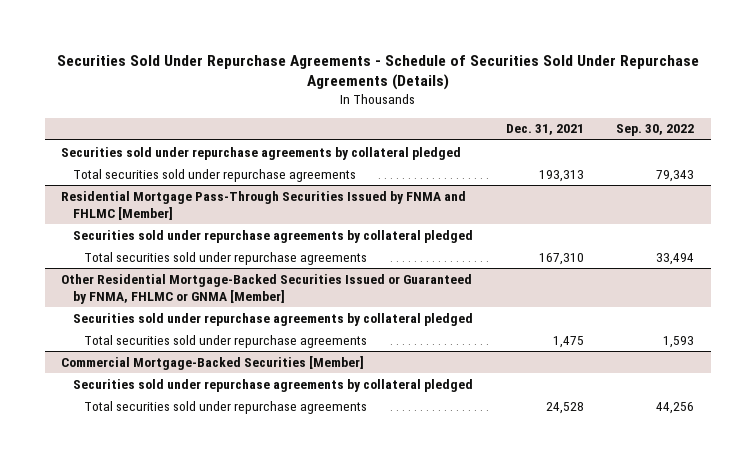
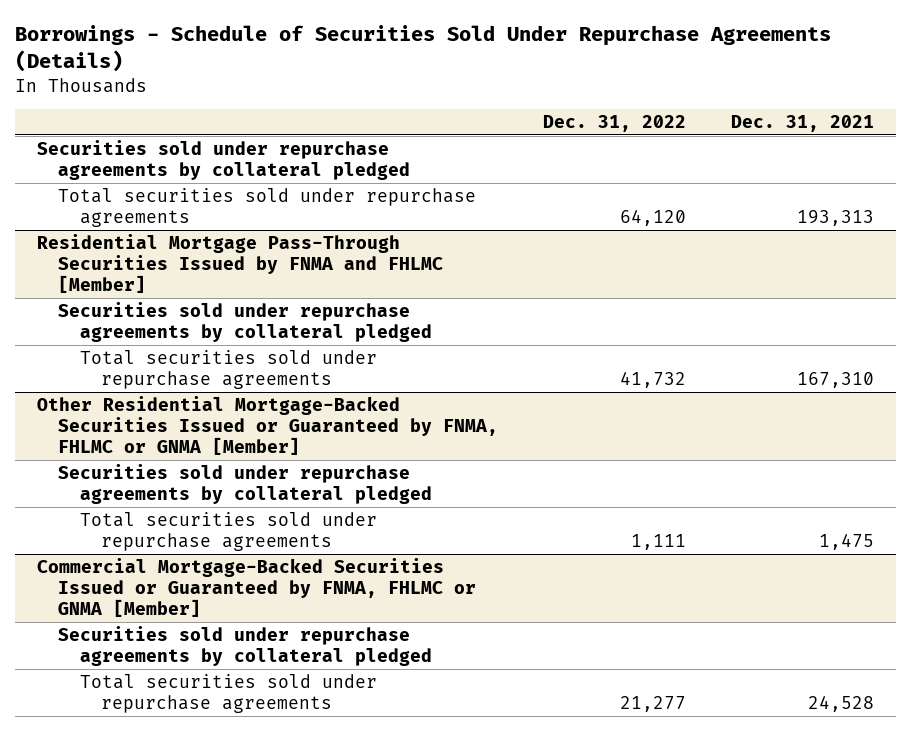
[56,54,699,91] Securities Sold Under Repurchase Agreements - Schedule of Securities Sold Under Repurchase Agreements (Details) -> [14,25,831,73] Borrowings - Schedule of Securities Sold Under Repurchase Agreements (Details)
[616,124,695,137] Sep. 30, 2022 -> none
none -> [543,114,687,132] Dec. 31, 2022
[61,355,365,370] Commercial Mortgage-Backed Securities [Member] -> [36,557,477,618] Commercial Mortgage-Backed Securities Issued or Guaranteed by FNMA, FHLMC or GNMA [Member]

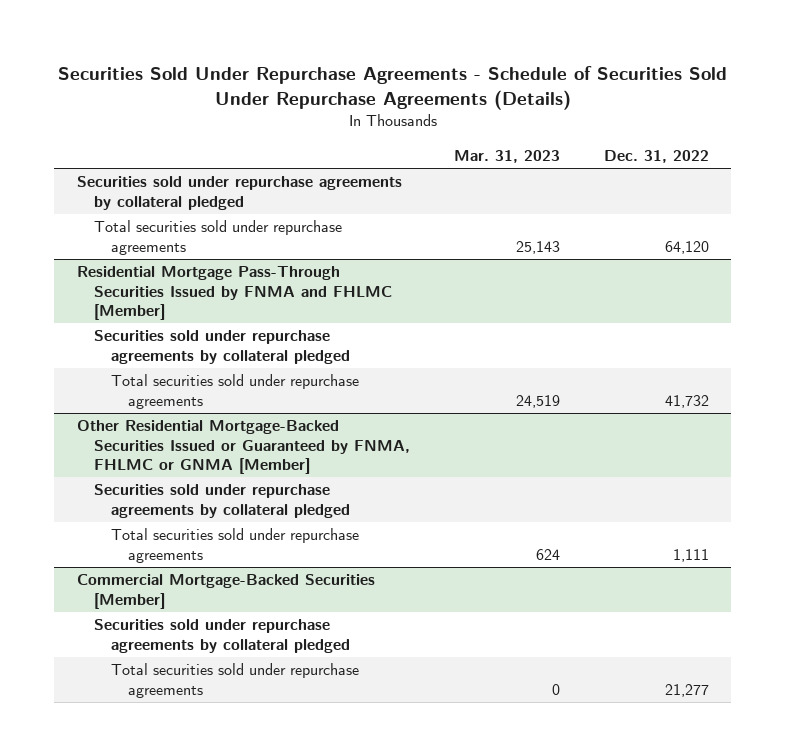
[14,25,831,73] Borrowings - Schedule of Securities Sold Under Repurchase Agreements (Details) -> [57,65,727,110] Securities Sold Under Repurchase Agreements - Schedule of Securities Sold Under Repurchase Agreements (Details)
[730,114,874,132] Dec. 31, 2021 -> none
none -> [453,149,560,163] Mar. 31, 2023
[36,557,477,618] Commercial Mortgage-Backed Securities Issued or Guaranteed by FNMA, FHLMC or GNMA [Member] -> [76,574,375,609] Commercial Mortgage-Backed Securities [Member]

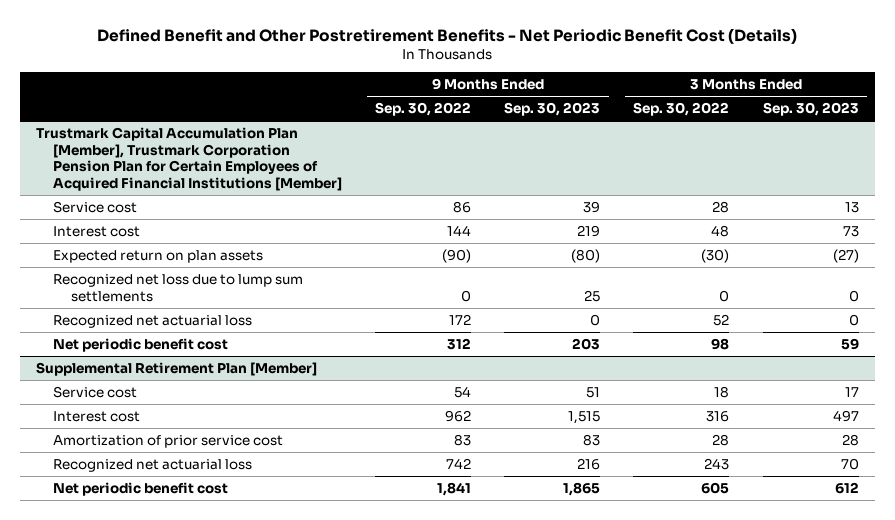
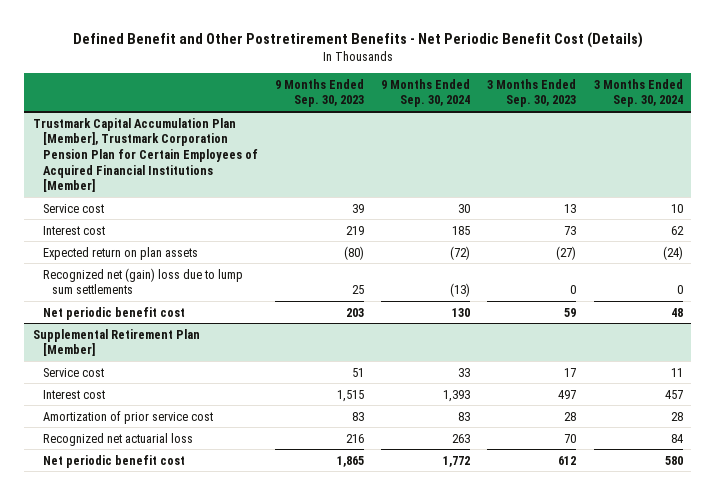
[375,102,472,117] Sep. 30, 2022 -> none
[633,102,730,117] Sep. 30, 2022 -> none
none -> [381,78,471,108] 9 Months Ended Sep. 30, 2024
none -> [593,78,683,108] 3 Months Ended Sep. 30, 2024
[53,314,253,328] Recognized net actuarial loss -> none
[53,273,304,302] Recognized net loss due to lump sum settlements -> [42,267,243,295] Recognized net (gain) loss due to lump sum settlements

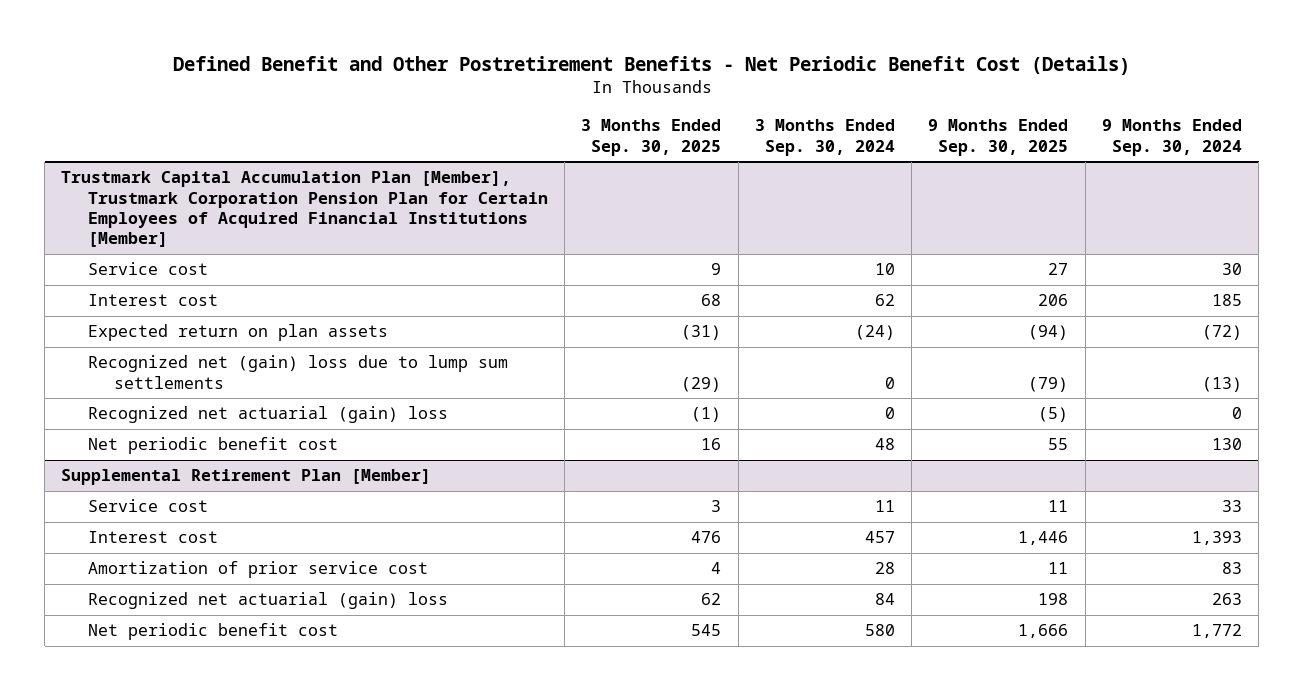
[274,78,364,108] 9 Months Ended Sep. 30, 2023 -> none
[487,78,577,108] 3 Months Ended Sep. 30, 2023 -> none
none -> [581,119,722,156] 3 Months Ended Sep. 30, 2025
none -> [928,119,1069,156] 9 Months Ended Sep. 30, 2025
none -> [87,406,448,424] Recognized net actuarial (gain) loss
[42,432,193,446] Recognized net actuarial loss -> [87,592,448,610] Recognized net actuarial (gain) loss

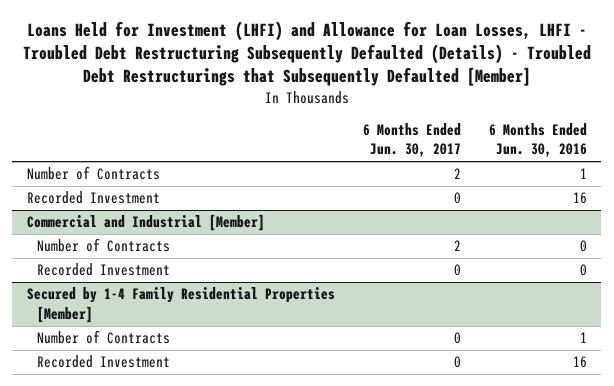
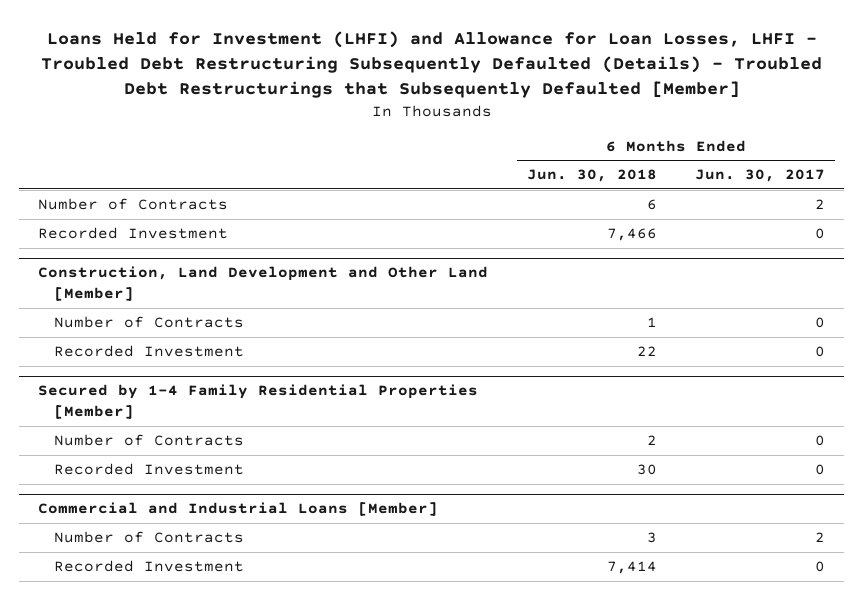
[489,123,588,158] 6 Months Ended Jun. 30, 2016 -> none
none -> [526,169,657,183] Jun. 30, 2018
[26,214,265,232] Commercial and Industrial [Member] -> [38,266,489,302] Construction, Land Development and Other Land [Member]
[453,240,461,252] 2 -> [815,317,826,329] 0
none -> [38,502,439,517] Commercial and Industrial Loans [Member]
none -> [53,531,244,544] Number of Contracts
none -> [53,560,244,573] Recorded Investment

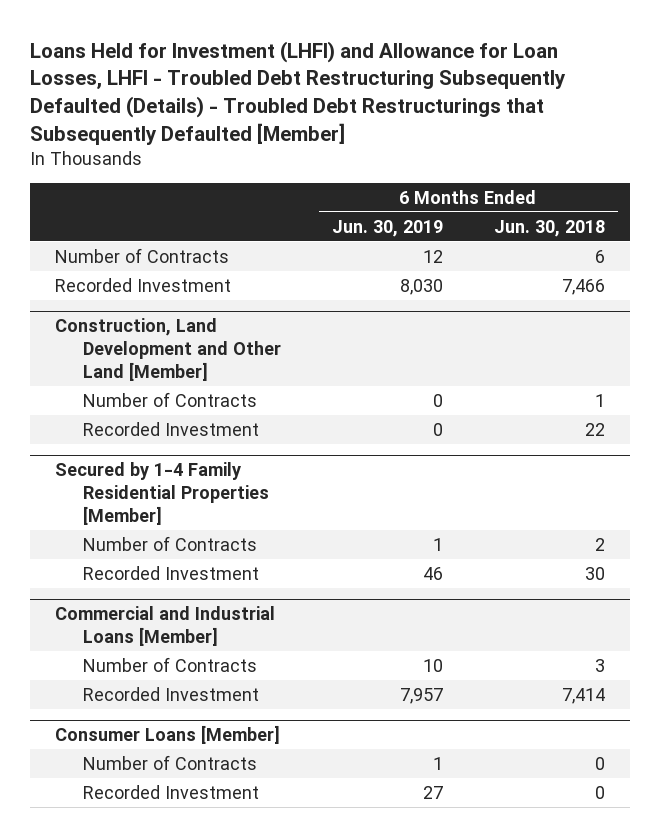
[695,169,826,183] Jun. 30, 2017 -> none
none -> [331,219,443,237] Jun. 30, 2019
none -> [55,725,281,745] Consumer Loans [Member]
none -> [82,754,257,770] Number of Contracts
none -> [82,784,259,799] Recorded Investment

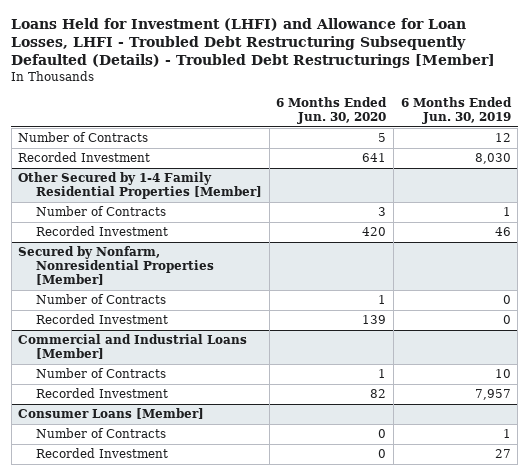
[29,40,566,146] Loans Held for Investment (LHFI) and Allowance for Loan Losses, LHFI - Troubled Debt Restructuring Subsequently Defaulted (Details) - Troubled Debt Restructurings that Subsequently Defaulted [Member] -> [11,18,496,69] Loans Held for Investment (LHFI) and Allowance for Loan Losses, LHFI - Troubled Debt Restructuring Subsequently Defaulted (Details) - Troubled Debt Restructurings [Member]
[493,219,605,237] Jun. 30, 2018 -> none
none -> [276,96,388,124] 6 Months Ended Jun. 30, 2020
[55,318,281,381] Construction, Land Development and Other Land [Member] -> none
[82,391,257,407] Number of Contracts -> none
[82,421,259,436] Recorded Investment -> none
[55,462,269,525] Secured by 1-4 Family Residential Properties [Member] -> [18,172,263,200] Other Secured by 1-4 Family Residential Properties [Member]
none -> [18,246,215,286] Secured by Nonfarm, Nonresidential Properties [Member]
none -> [36,294,167,305] Number of Contracts
none -> [36,314,169,325] Recorded Investment

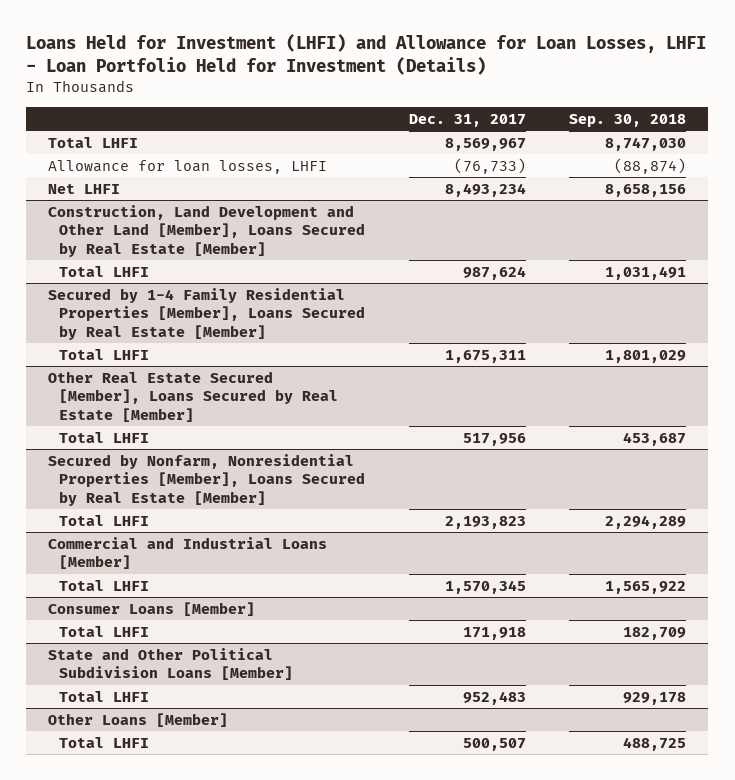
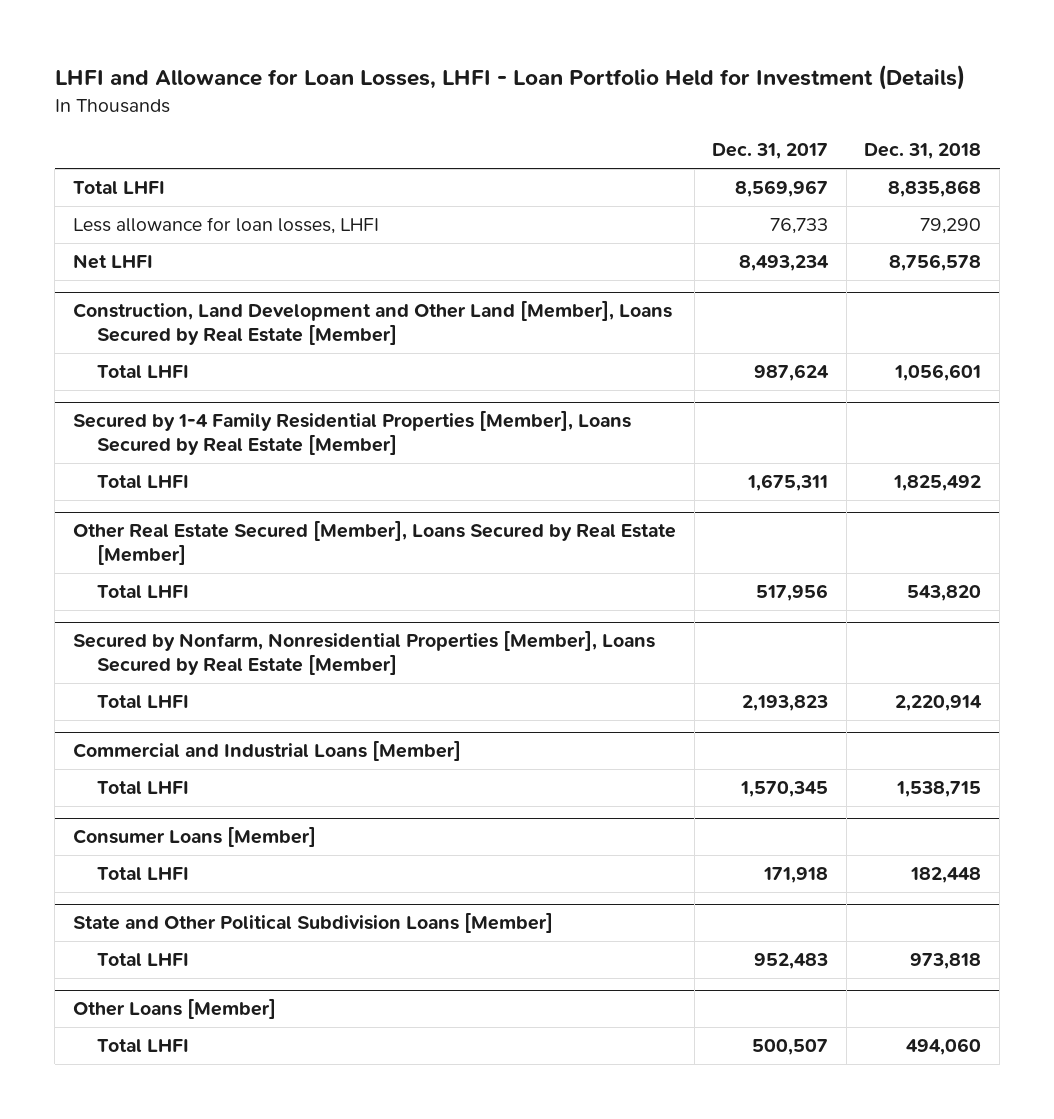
[26,34,707,76] Loans Held for Investment (LHFI) and Allowance for Loan Losses, LHFI - Loan Portfolio Held for Investment (Details) -> [54,65,965,91] LHFI and Allowance for Loan Losses, LHFI - Loan Portfolio Held for Investment (Details)
[569,113,687,127] Sep. 30, 2018 -> none
none -> [864,143,982,160] Dec. 31, 2018
[48,159,328,174] Allowance for loan losses, LHFI -> [72,217,379,235] Less allowance for loan losses, LHFI
[453,157,526,174] (76,733) -> [770,218,829,235] 76,733

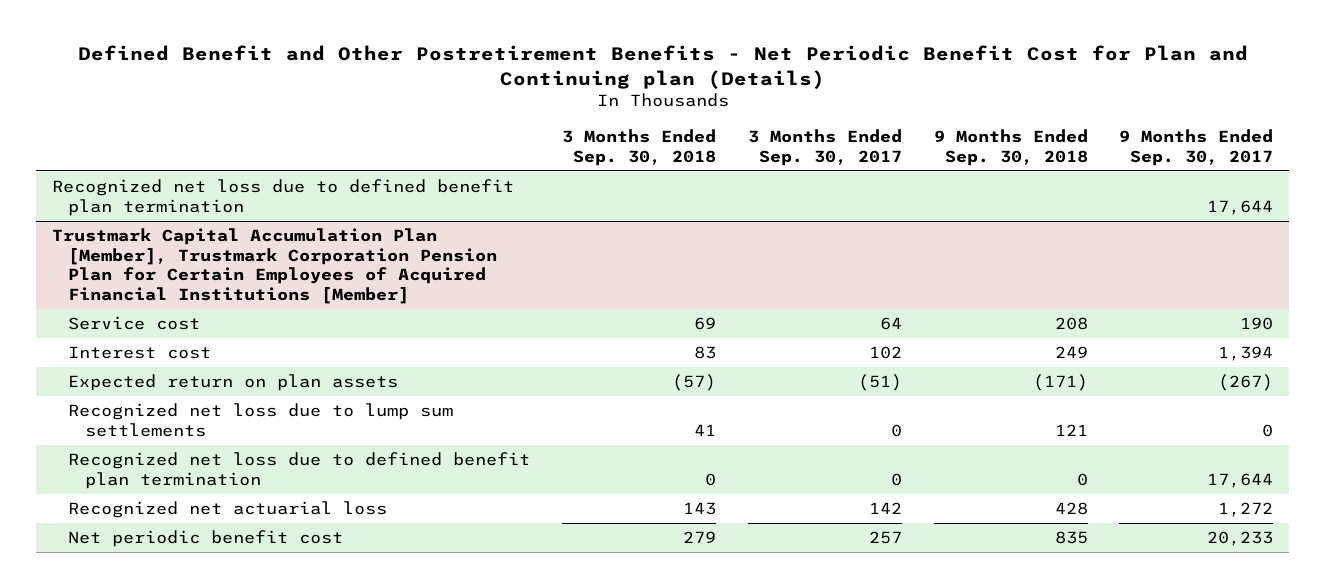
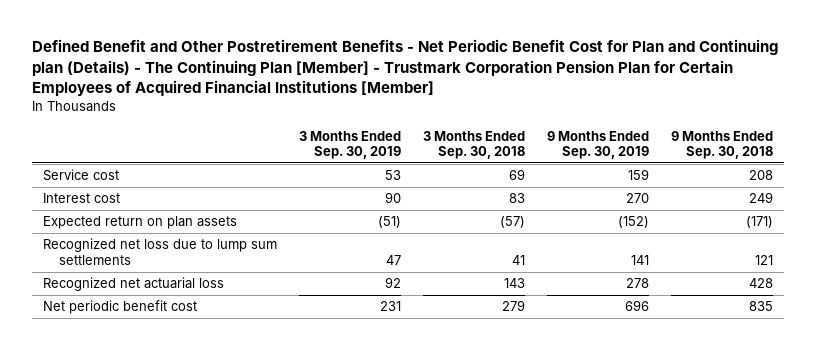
[77,45,1248,89] Defined Benefit and Other Postretirement Benefits - Net Periodic Benefit Cost for Plan and Continuing plan (Details) -> [31,39,778,97] Defined Benefit and Other Postretirement Benefits - Net Periodic Benefit Cost for Plan and Continuing plan (Details) - The Continuing Plan [Member] - Trustmark Corporation Pension Plan for Certain Employees of Acquired Financial Institutions [Member]
[747,128,902,166] 3 Months Ended Sep. 30, 2017 -> none
[1119,128,1274,166] 9 Months Ended Sep. 30, 2017 -> none
none -> [298,130,401,159] 3 Months Ended Sep. 30, 2019
none -> [547,130,650,159] 9 Months Ended Sep. 30, 2019
[51,179,514,216] Recognized net loss due to defined benefit plan termination -> none
[51,228,498,304] Trustmark Capital Accumulation Plan [Member], Trustmark Corporation Pension Plan for Certain Employees of Acquired Financial Institutions [Member] -> none
[68,452,531,489] Recognized net loss due to defined benefit plan termination -> none

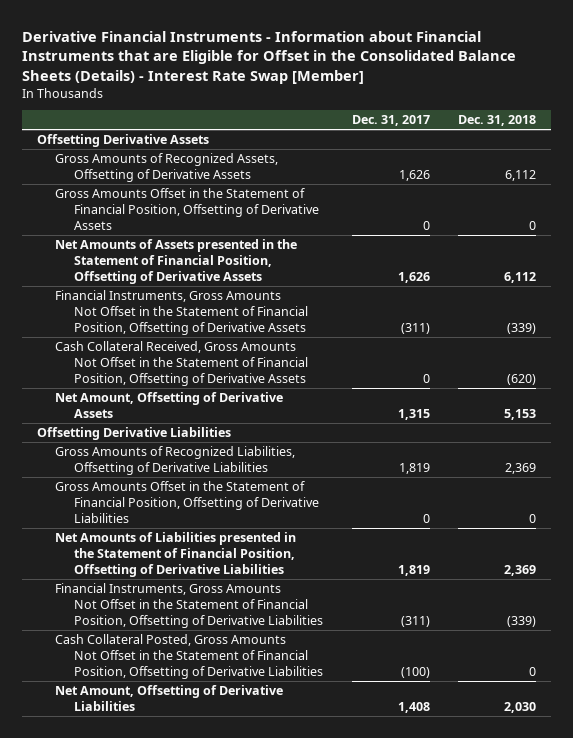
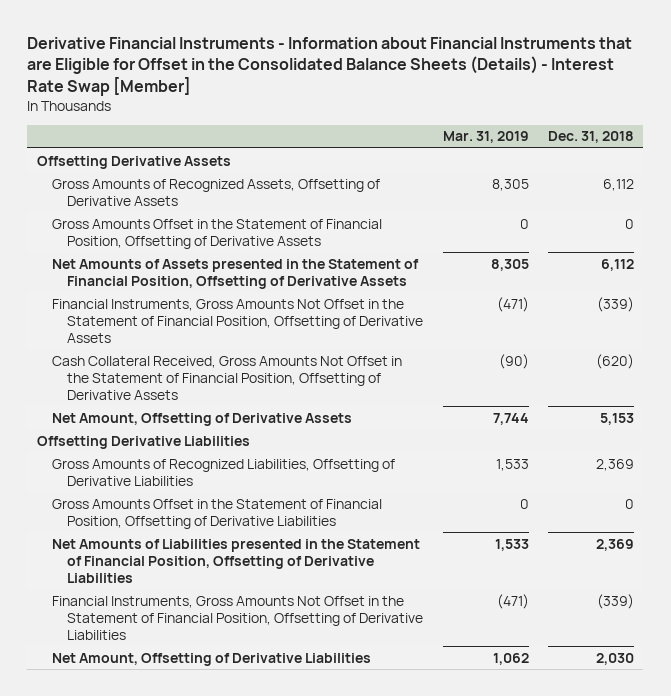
[351,115,430,127] Dec. 31, 2017 -> none
none -> [442,131,529,144] Mar. 31, 2019
[55,634,323,680] Cash Collateral Posted, Gross Amounts Not Offset in the Statement of Financial Position, Offsetting of Derivative Liabilities -> none

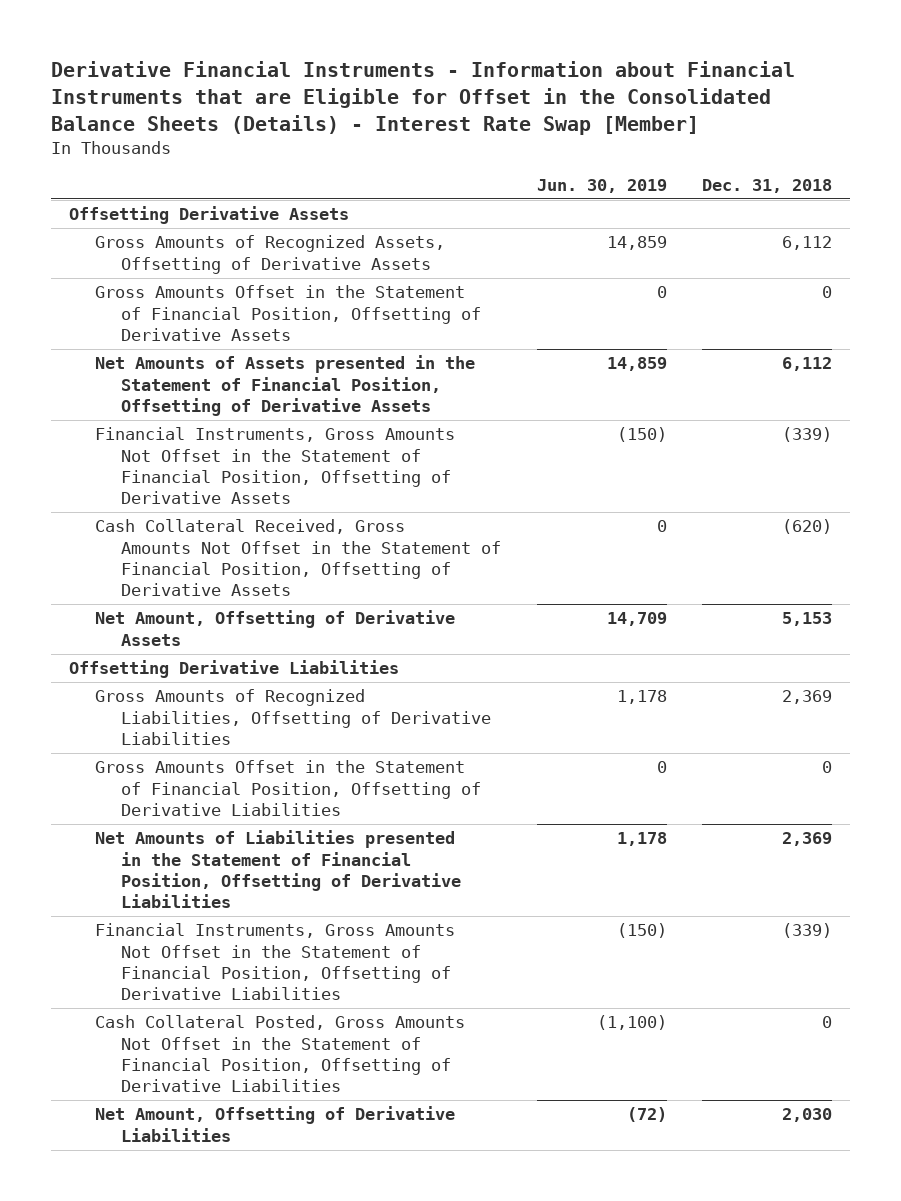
[442,131,529,144] Mar. 31, 2019 -> none
none -> [536,179,667,194] Jun. 30, 2019
none -> [94,1015,465,1093] Cash Collateral Posted, Gross Amounts Not Offset in the Statement of Financial Position, Offsetting of Derivative Liabilities

